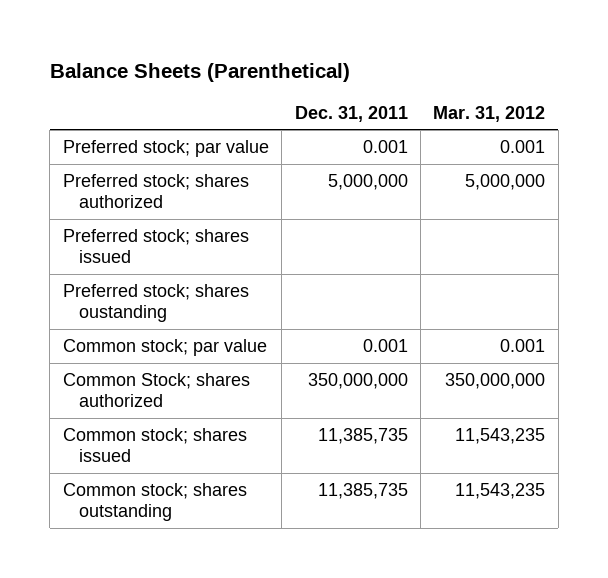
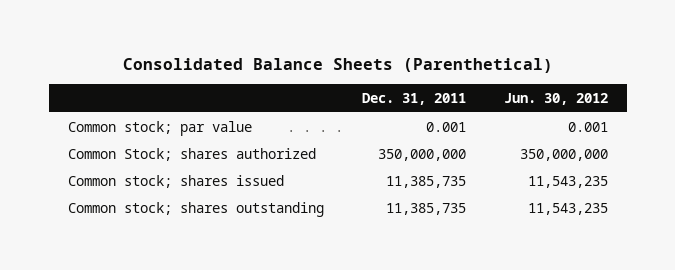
[49,62,350,82] Balance Sheets (Parenthetical) -> [122,58,553,74] Consolidated Balance Sheets (Parenthetical)
[433,105,546,122] Mar. 31, 2012 -> none
none -> [503,93,608,106] Jun. 30, 2012
[62,140,269,158] Preferred stock; par value -> none
[62,174,249,208] Preferred stock; shares authorized -> none
[62,229,249,263] Preferred stock; shares issued -> none
[62,284,249,322] Preferred stock; shares oustanding -> none

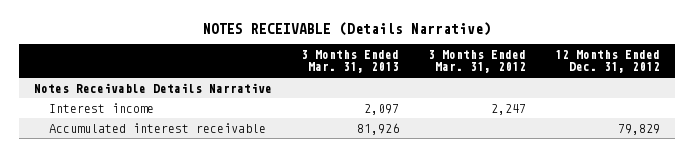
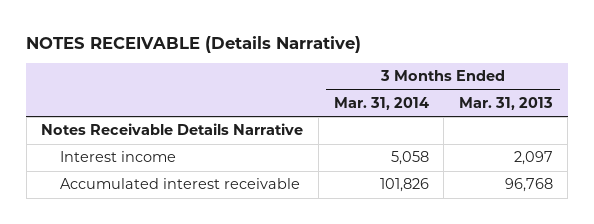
[428,50,527,74] 3 Months Ended Mar. 31, 2012 -> none
[555,50,661,74] 12 Months Ended Dec. 31, 2012 -> none
none -> [333,97,429,111] Mar. 31, 2014
[356,122,399,135] 81,926 -> [504,178,553,193] 96,768

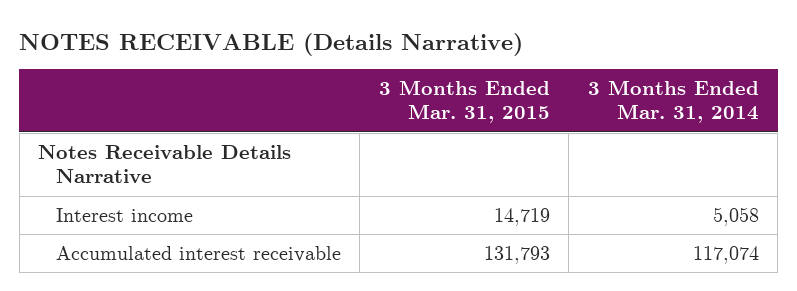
[458,97,553,111] Mar. 31, 2013 -> none
none -> [378,79,550,124] 3 Months Ended Mar. 31, 2015
[379,178,429,193] 101,826 -> [692,245,759,264] 117,074

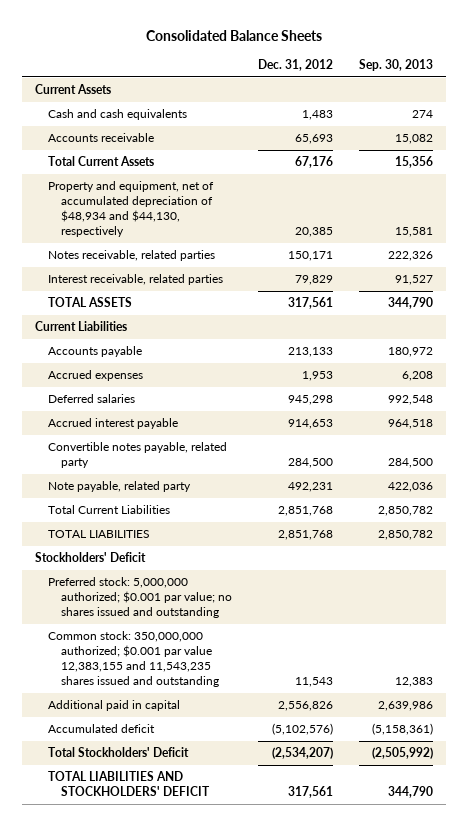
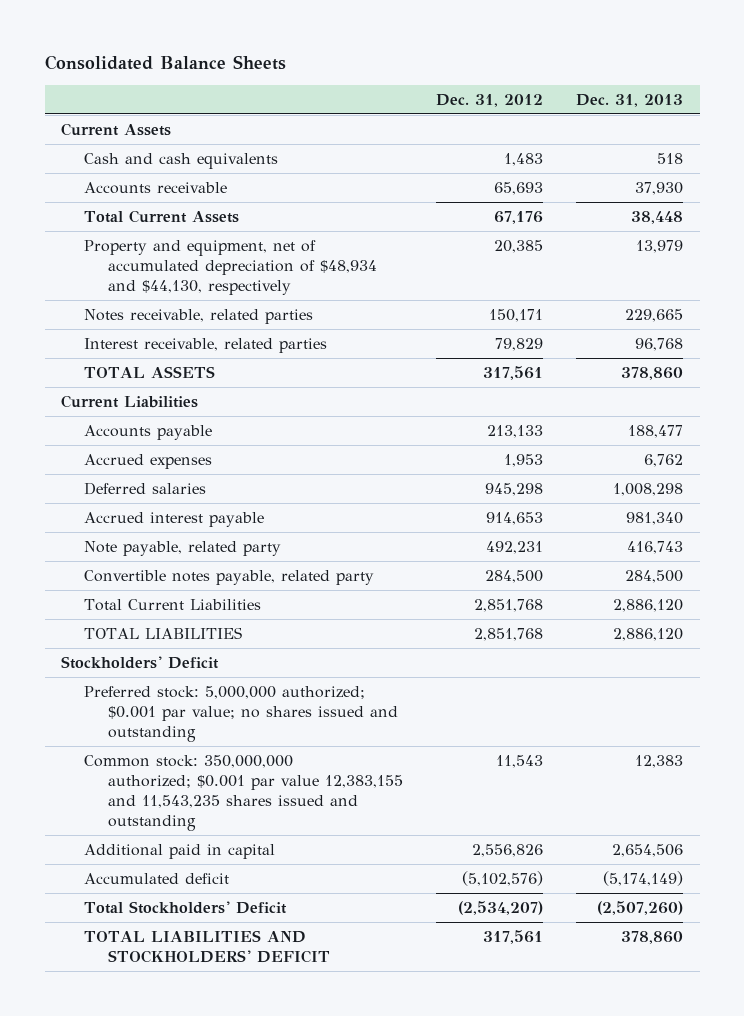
[359,58,434,71] Sep. 30, 2013 -> none
none -> [576,93,684,107] Dec. 31, 2013
[47,442,227,469] Convertible notes payable, related party -> [84,569,375,585] Convertible notes payable, related party

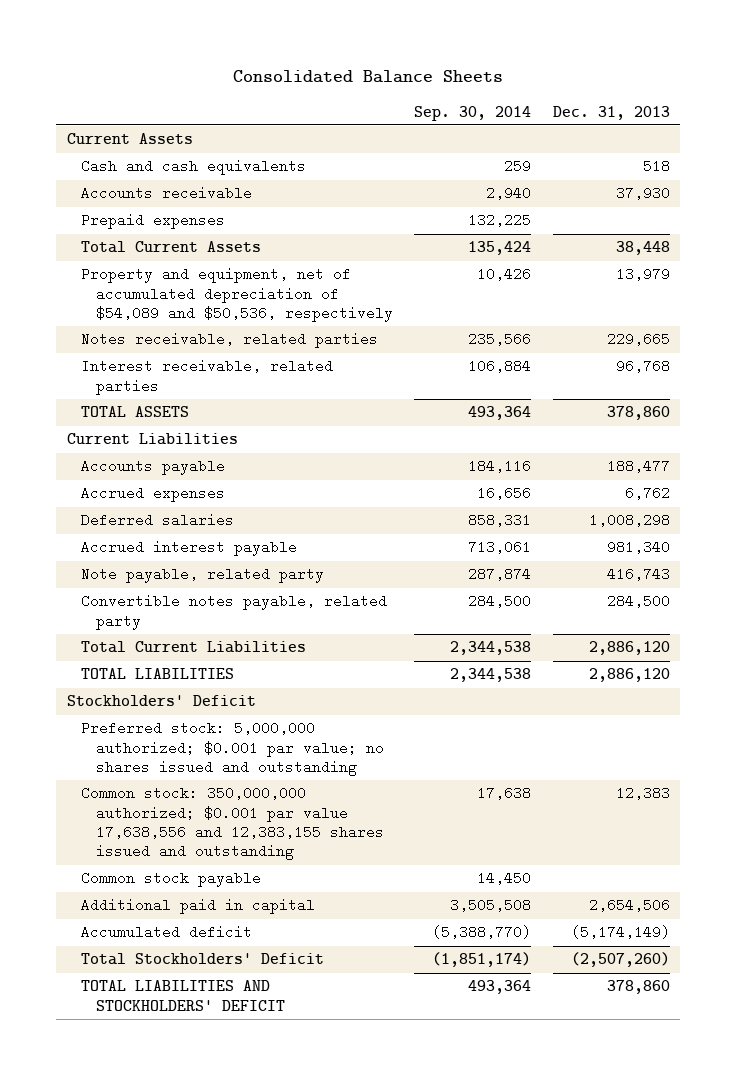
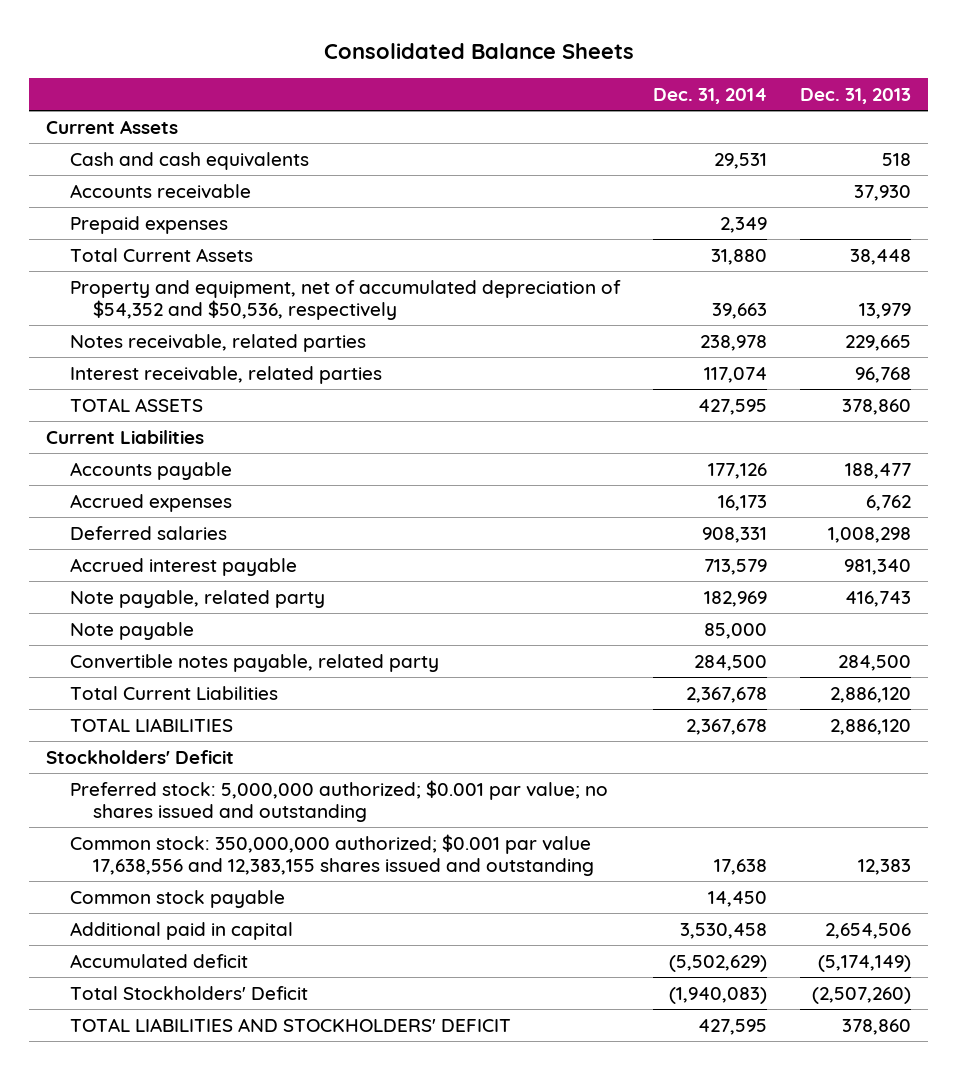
[414,105,532,121] Sep. 30, 2014 -> none
none -> [652,87,767,104] Dec. 31, 2014
[81,267,393,323] Property and equipment, net of accumulated depreciation of $54,089 and $50,536, respectively -> [69,279,621,320] Property and equipment, net of accumulated depreciation of $54,352 and $50,536, respectively
none -> [69,621,194,640] Note payable

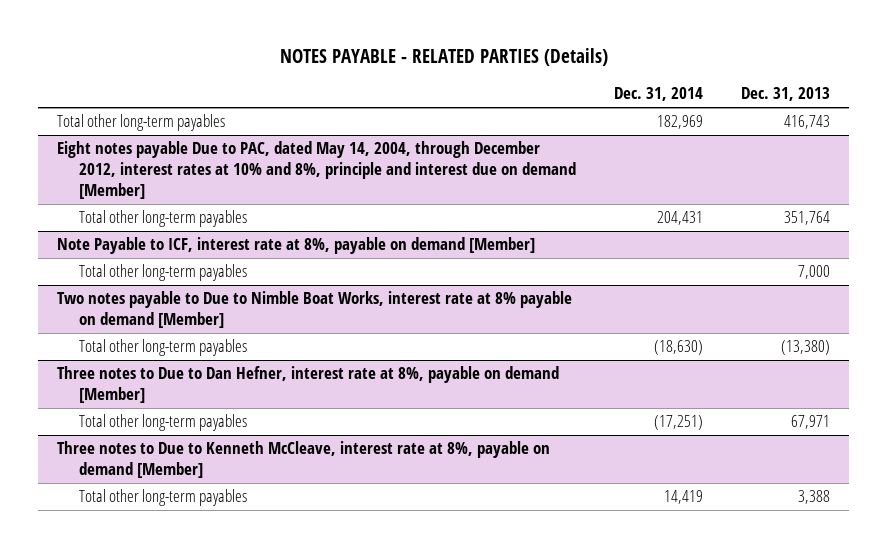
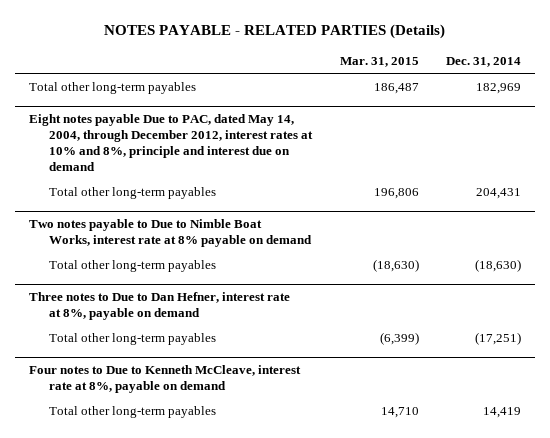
[741,87,831,102] Dec. 31, 2013 -> none
none -> [339,57,419,68] Mar. 31, 2015
[56,141,576,199] Eight notes payable Due to PAC, dated May 14, 2004, through December 2012, interest rates at 10% and 8%, principle and interest due on demand [Member] -> [28,114,314,171] Eight notes payable Due to PAC, dated May 14, 2004, through December 2012, interest rates at 10% and 8%, principle and interest due on demand
[78,264,247,282] Total other long-term payables -> none
[56,291,572,329] Two notes payable to Due to Nimble Boat Works, interest rate at 8% payable on demand [Member] -> none
[56,237,535,255] Note Payable to ICF, interest rate at 8%, payable on demand [Member] -> [28,219,313,248] Two notes payable to Due to Nimble Boat Works, interest rate at 8% payable on demand
[56,366,559,404] Three notes to Due to Dan Hefner, interest rate at 8%, payable on demand [Member] -> [28,292,290,321] Three notes to Due to Dan Hefner, interest rate at 8%, payable on demand
[56,441,550,479] Three notes to Due to Kenneth McCleave, interest rate at 8%, payable on demand [Member] -> [28,365,301,394] Four notes to Due to Kenneth McCleave, interest rate at 8%, payable on demand

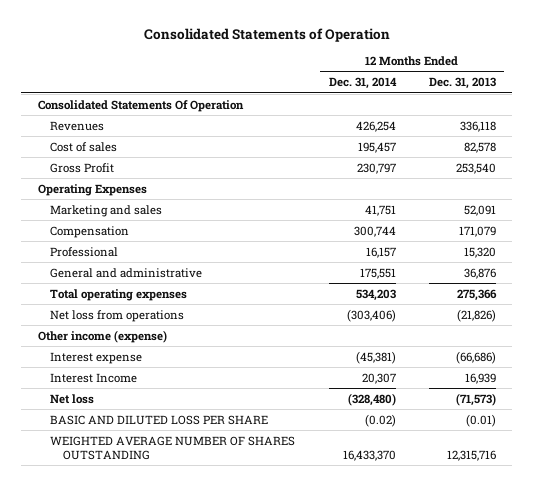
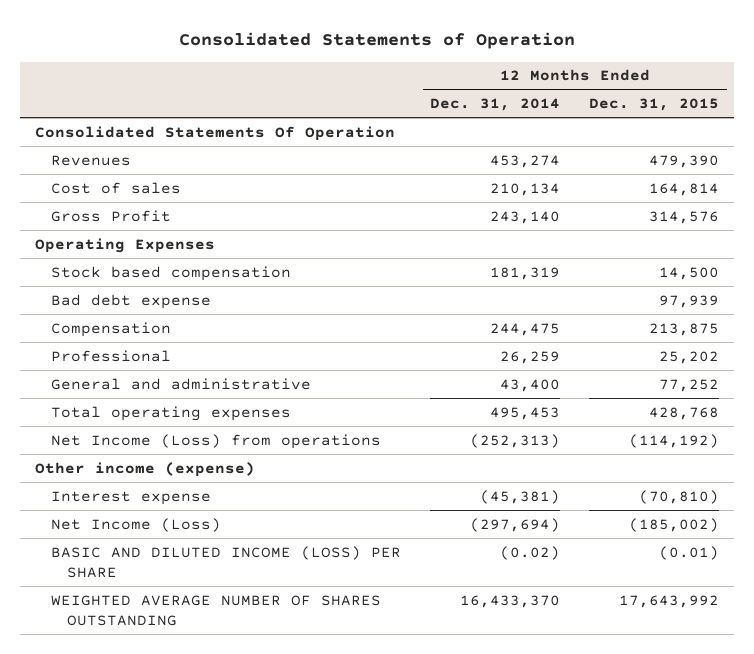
[428,77,496,90] Dec. 31, 2013 -> none
none -> [589,98,720,112] Dec. 31, 2015
[355,120,396,132] 426,254 -> [490,154,561,168] 453,274
[357,141,396,153] 195,457 -> [490,182,561,196] 210,134
[356,162,396,174] 230,797 -> [490,210,561,224] 243,140
[50,204,163,217] Marketing and sales -> none
none -> [50,265,291,281] Stock based compensation
none -> [50,293,211,309] Bad debt expense
[353,225,396,237] 300,744 -> [490,322,561,336] 244,475
[365,246,396,258] 16,157 -> [500,350,561,364] 26,259
[359,267,396,279] 175,551 -> [500,378,561,392] 43,400
[355,288,396,301] 534,203 -> [490,406,561,420] 495,453
[50,309,185,322] Net loss from operations -> [50,433,381,449] Net Income (Loss) from operations
[346,308,396,322] (303,406) -> [470,433,561,448] (252,313)
[50,372,138,383] Interest Income -> none
[50,393,95,404] Net loss -> [50,517,221,532] Net Income (Loss)
[347,392,396,406] (328,480) -> [470,517,561,532] (297,694)
[50,414,269,425] BASIC AND DILUTED LOSS PER SHARE -> [50,545,401,578] BASIC AND DILUTED INCOME (LOSS) PER SHARE

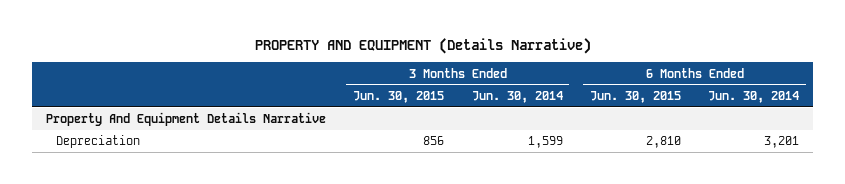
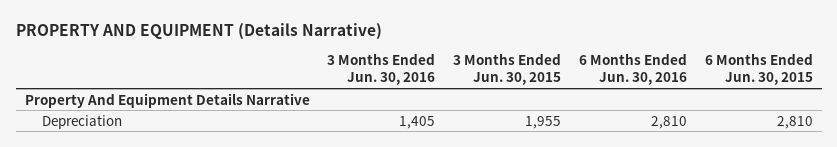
[471,90,563,103] Jun. 30, 2014 -> none
[708,90,800,103] Jun. 30, 2014 -> none
none -> [327,53,436,86] 3 Months Ended Jun. 30, 2016
none -> [579,53,688,86] 6 Months Ended Jun. 30, 2016
[423,136,445,146] 856 -> [525,115,562,129] 1,955

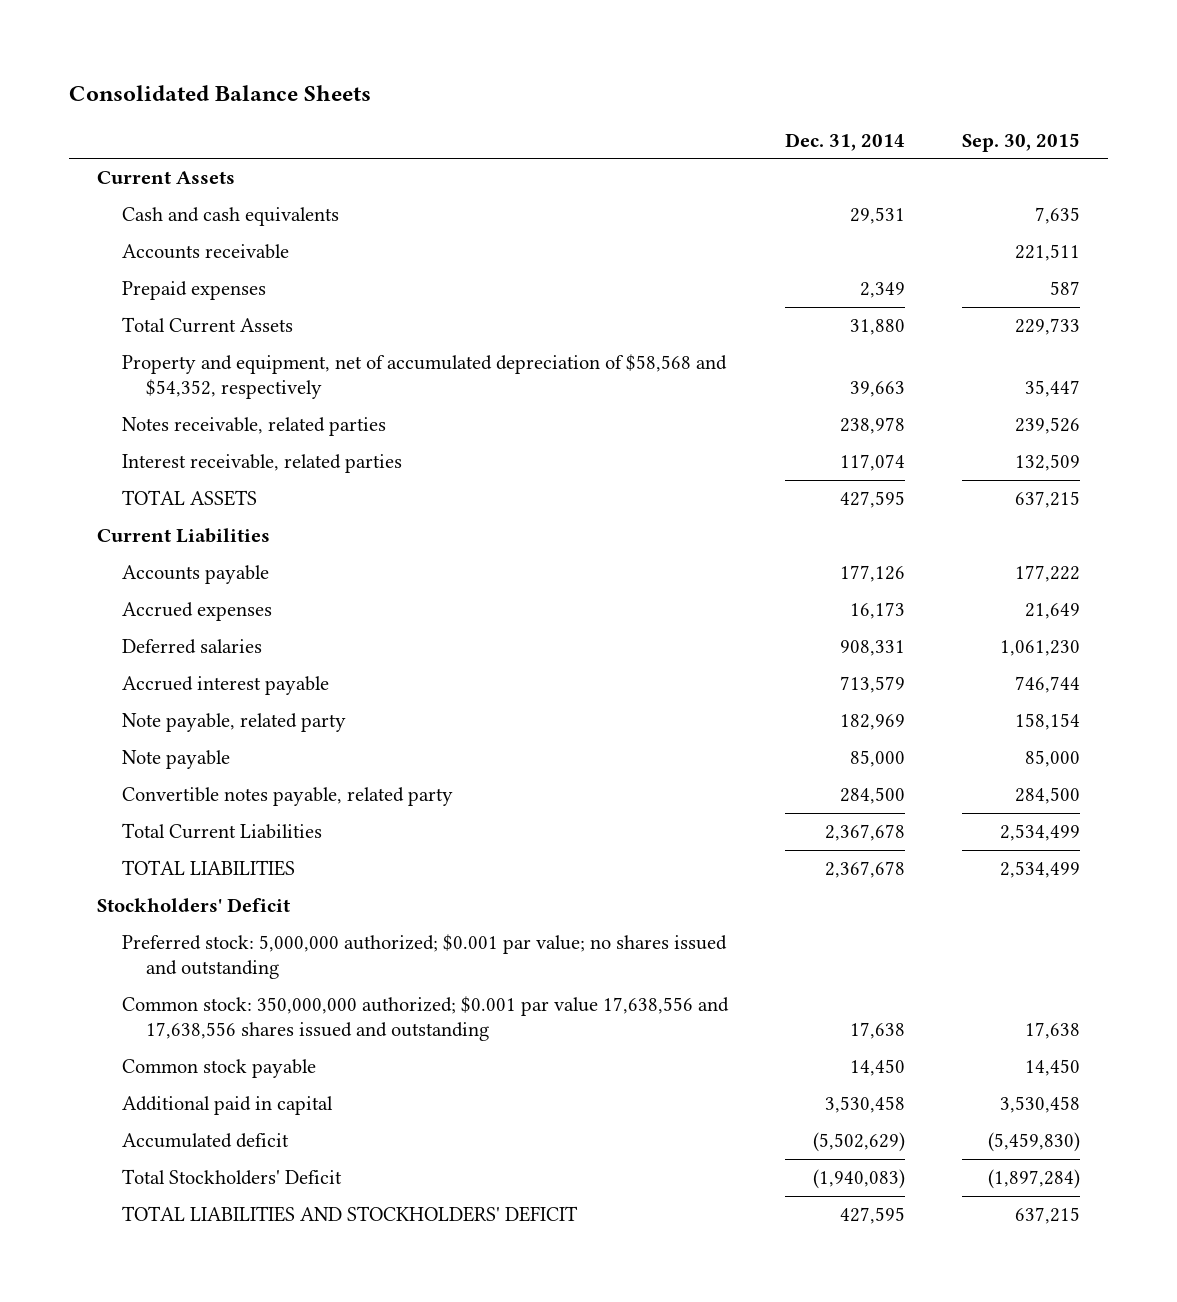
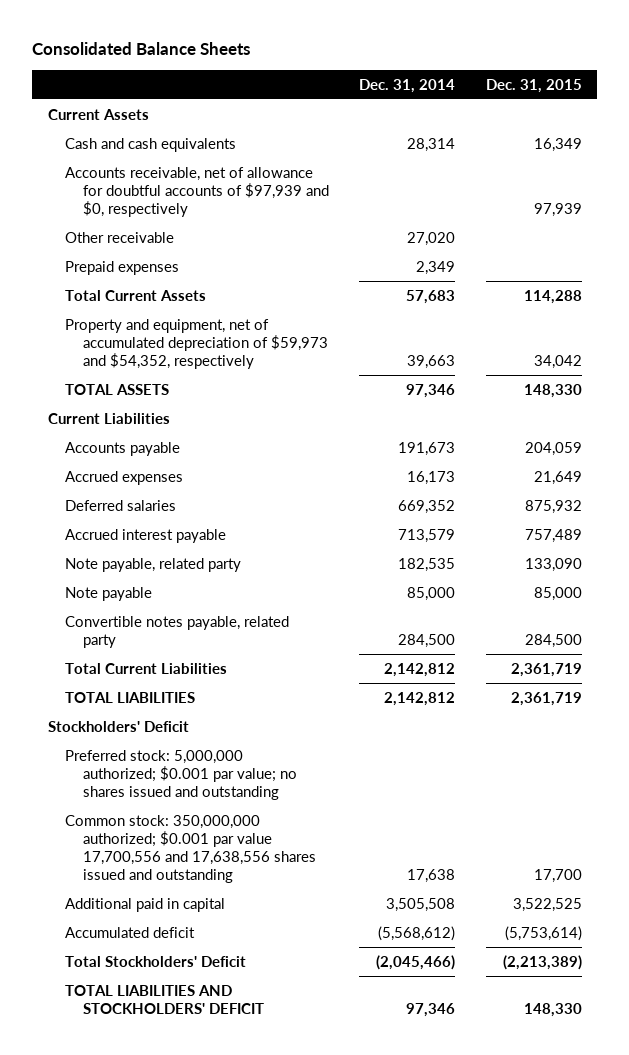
[961,132,1080,152] Sep. 30, 2015 -> none
none -> [485,78,582,93] Dec. 31, 2015
[849,207,905,225] 29,531 -> [407,137,456,152] 28,314
[121,244,289,260] Accounts receivable -> [65,166,330,217] Accounts receivable, net of allowance for doubtful accounts of $97,939 and $0, respectively
none -> [65,231,175,243] Other receivable
[121,417,386,437] Notes receivable, related parties -> none
[121,454,402,474] Interest receivable, related parties -> none
[849,319,905,336] 31,880 -> [406,289,456,304] 57,683
[121,354,727,400] Property and equipment, net of accumulated depreciation of $58,568 and $54,352, respectively -> [65,318,329,369] Property and equipment, net of accumulated depreciation of $59,973 and $54,352, respectively
[839,491,905,509] 427,595 -> [406,383,456,398] 97,346
[839,565,905,583] 177,126 -> [398,441,456,456] 191,673
[839,640,905,657] 908,331 -> [398,499,456,514] 669,352
[839,714,905,731] 182,969 -> [398,557,456,572] 182,535
[824,824,905,842] 2,367,678 -> [384,662,456,677] 2,142,812
[824,861,905,879] 2,367,678 -> [384,691,456,706] 2,142,812
[121,1059,316,1079] Common stock payable -> none
[121,996,729,1042] Common stock: 350,000,000 authorized; $0.001 par value 17,638,556 and 17,638,556 shares issued and outstanding -> [65,814,317,884] Common stock: 350,000,000 authorized; $0.001 par value 17,700,556 and 17,638,556 shares issued and outstanding
[824,1096,905,1114] 3,530,458 -> [386,897,456,912] 3,505,508
[812,1132,905,1153] (5,502,629) -> [378,925,456,941] (5,568,612)
[812,1169,905,1190] (1,940,083) -> [376,954,456,970] (2,045,466)
[839,1207,905,1225] 427,595 -> [406,1002,456,1017] 97,346

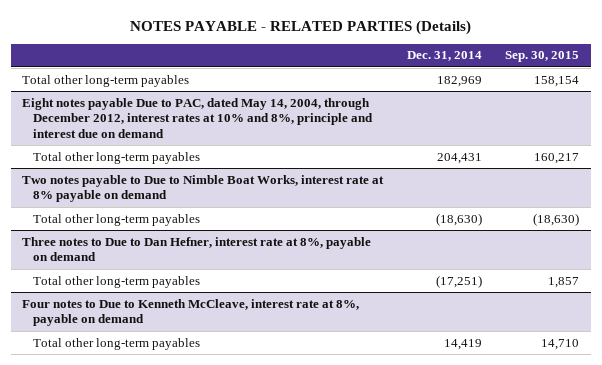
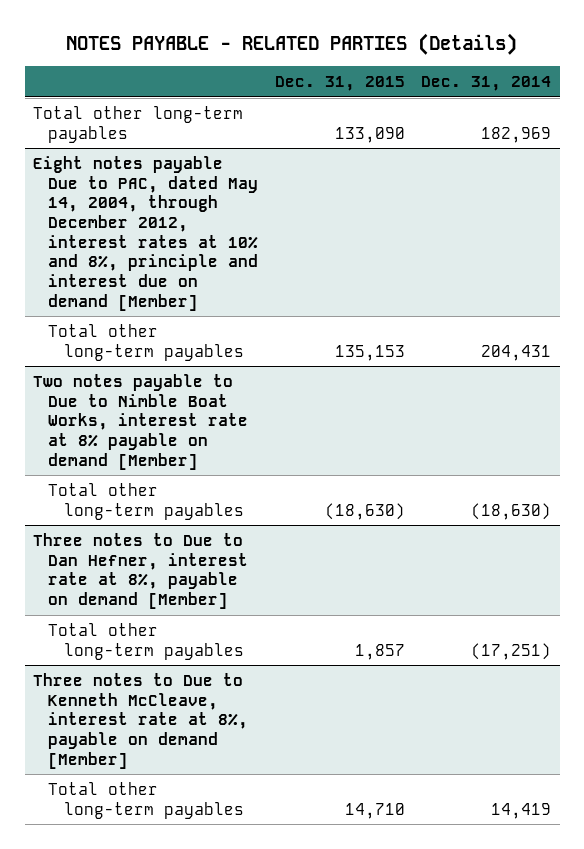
[505,51,580,63] Sep. 30, 2015 -> none
none -> [274,76,405,92] Dec. 31, 2015
[22,97,374,139] Eight notes payable Due to PAC, dated May 14, 2004, through December 2012, interest rates at 10% and 8%, principle and interest due on demand -> [32,155,259,311] Eight notes payable Due to PAC, dated May 14, 2004, through December 2012, interest rates at 10% and 8%, principle and interest due on demand [Member]
[22,174,385,203] Two notes payable to Due to Nimble Boat Works, interest rate at 8% payable on demand -> [32,373,249,470] Two notes payable to Due to Nimble Boat Works, interest rate at 8% payable on demand [Member]
[22,236,372,262] Three notes to Due to Dan Hefner, interest rate at 8%, payable on demand -> [32,532,249,610] Three notes to Due to Dan Hefner, interest rate at 8%, payable on demand [Member]
[22,298,360,327] Four notes to Due to Kenneth McCleave, interest rate at 8%, payable on demand -> [32,672,249,769] Three notes to Due to Kenneth McCleave, interest rate at 8%, payable on demand [Member]

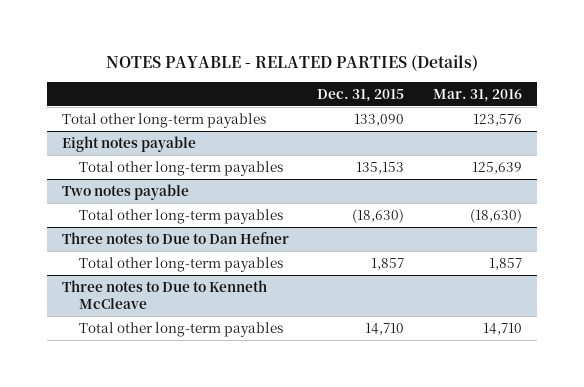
[421,76,552,92] Dec. 31, 2014 -> none
none -> [433,88,523,102] Mar. 31, 2016
[32,155,259,311] Eight notes payable Due to PAC, dated May 14, 2004, through December 2012, interest rates at 10% and 8%, principle and interest due on demand [Member] -> [61,135,196,152] Eight notes payable
[32,373,249,470] Two notes payable to Due to Nimble Boat Works, interest rate at 8% payable on demand [Member] -> none
none -> [61,183,189,200] Two notes payable
[32,532,249,610] Three notes to Due to Dan Hefner, interest rate at 8%, payable on demand [Member] -> none
none -> [61,231,289,244] Three notes to Due to Dan Hefner
[32,672,249,769] Three notes to Due to Kenneth McCleave, interest rate at 8%, payable on demand [Member] -> none
none -> [61,279,267,310] Three notes to Due to Kenneth McCleave

